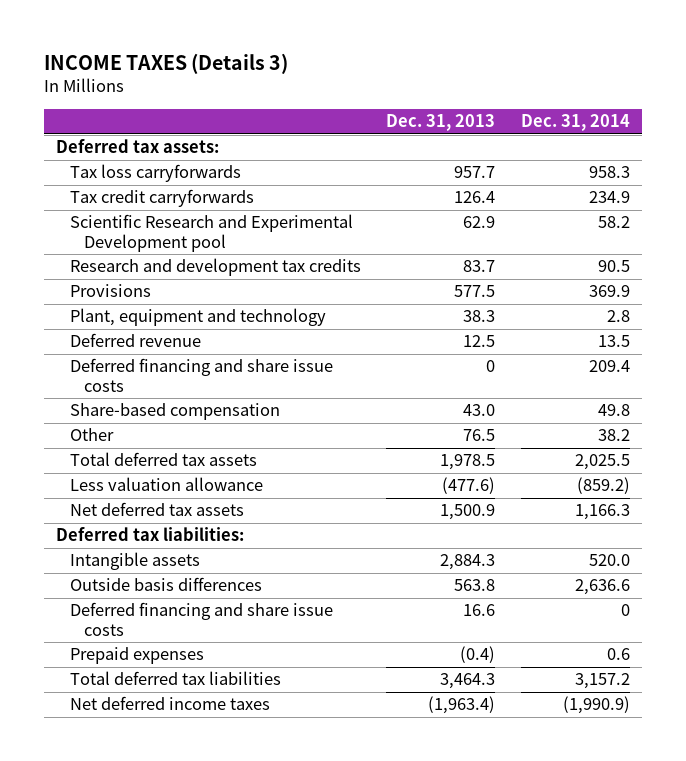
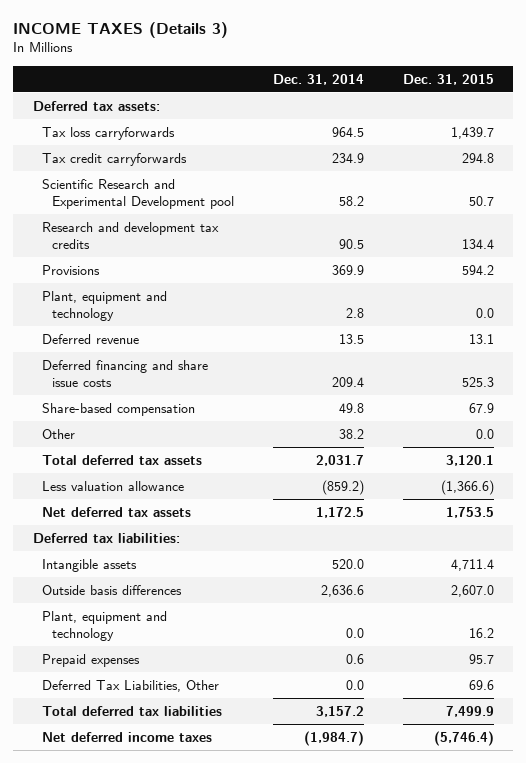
[386,114,496,132] Dec. 31, 2013 -> none
none -> [402,73,494,85] Dec. 31, 2015
[588,166,630,179] 958.3 -> [332,126,365,137] 964.5
[574,454,630,471] 2,025.5 -> [316,454,365,466] 2,031.7
[574,504,630,521] 1,166.3 -> [316,506,365,518] 1,172.5
[69,602,333,636] Deferred financing and share issue costs -> none
none -> [42,610,168,641] Plant, equipment and technology
none -> [42,679,220,692] Deferred Tax Liabilities, Other
[562,696,630,715] (1,990.9) -> [304,730,365,746] (1,984.7)

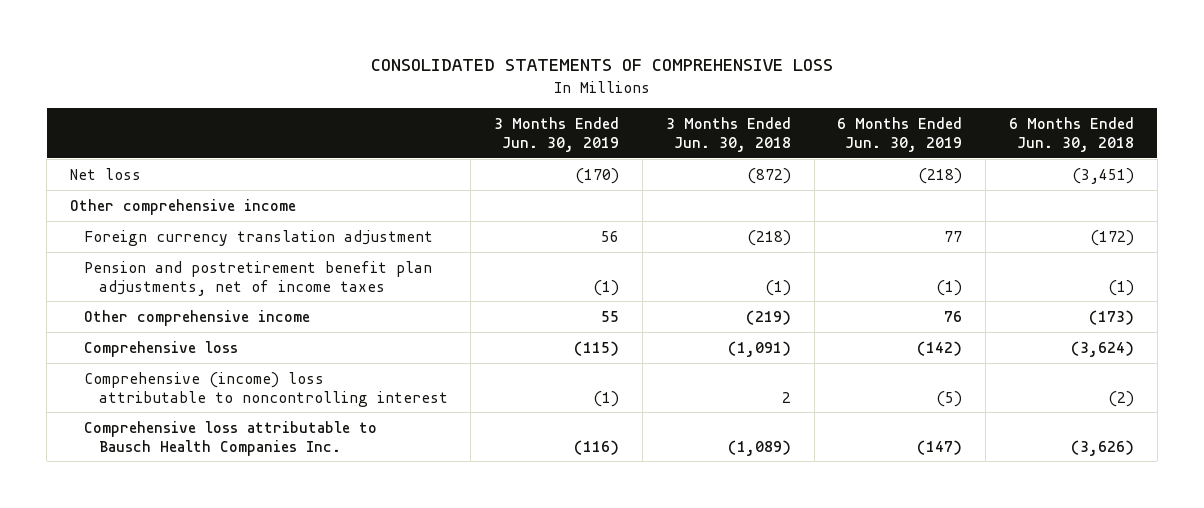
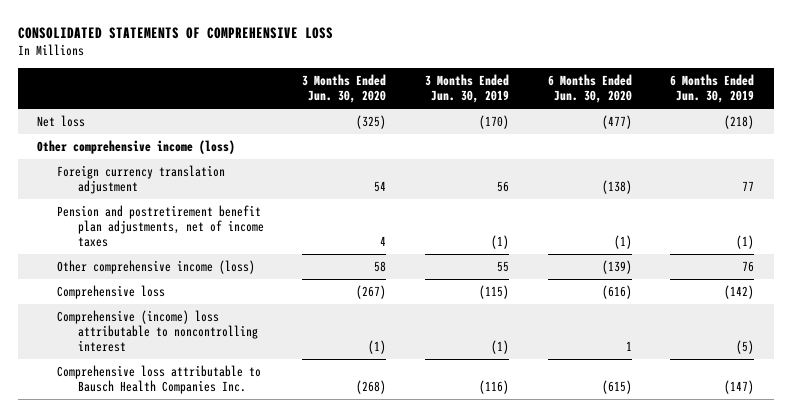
[665,117,791,152] 3 Months Ended Jun. 30, 2018 -> none
[1009,117,1135,152] 6 Months Ended Jun. 30, 2018 -> none
none -> [302,74,387,104] 3 Months Ended Jun. 30, 2020
none -> [547,74,632,104] 6 Months Ended Jun. 30, 2020
[70,198,297,215] Other comprehensive income -> [37,139,236,154] Other comprehensive income (loss)
[84,309,311,326] Other comprehensive income -> [57,259,256,274] Other comprehensive income (loss)

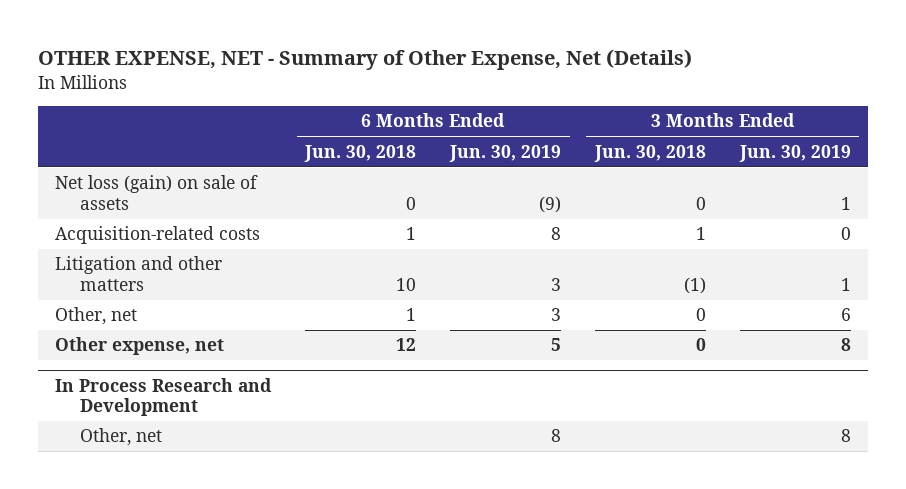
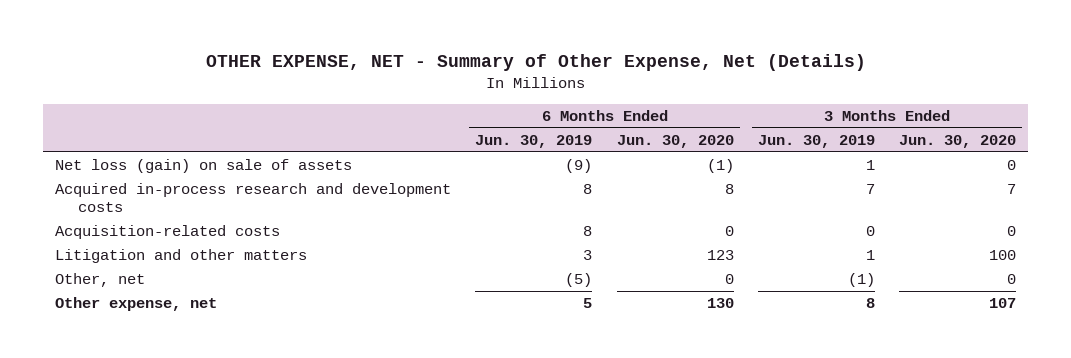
[304,144,417,162] Jun. 30, 2018 -> none
[593,144,706,162] Jun. 30, 2018 -> none
none -> [616,134,734,148] Jun. 30, 2020
none -> [898,134,1016,148] Jun. 30, 2020
none -> [55,183,452,213] Acquired in-process research and development costs
[551,308,562,322] 3 -> [565,273,593,288] (5)
[840,308,851,322] 6 -> [847,273,875,288] (1)
[55,377,273,417] In Process Research and Development -> none
[79,428,162,447] Other, net -> none

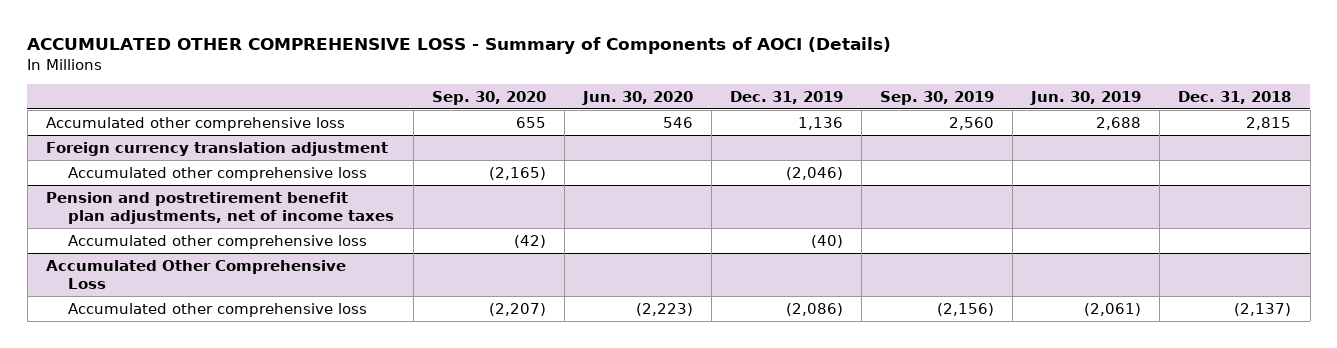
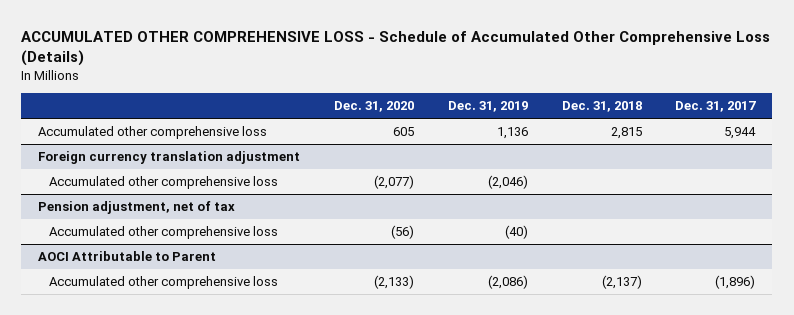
[27,36,892,54] ACCUMULATED OTHER COMPREHENSIVE LOSS - Summary of Components of AOCI (Details) -> [21,30,771,67] ACCUMULATED OTHER COMPREHENSIVE LOSS - Schedule of Accumulated Other Comprehensive Loss (Details)
[431,90,546,105] Sep. 30, 2020 -> none
[581,90,693,105] Jun. 30, 2020 -> none
[880,90,995,105] Sep. 30, 2019 -> none
[1030,90,1142,105] Jun. 30, 2019 -> none
none -> [333,101,414,113] Dec. 31, 2020
none -> [675,101,757,113] Dec. 31, 2017
[45,191,395,224] Pension and postretirement benefit plan adjustments, net of income taxes -> [38,201,236,215] Pension adjustment, net of tax
[45,259,346,289] Accumulated Other Comprehensive Loss -> [38,251,217,262] AOCI Attributable to Parent

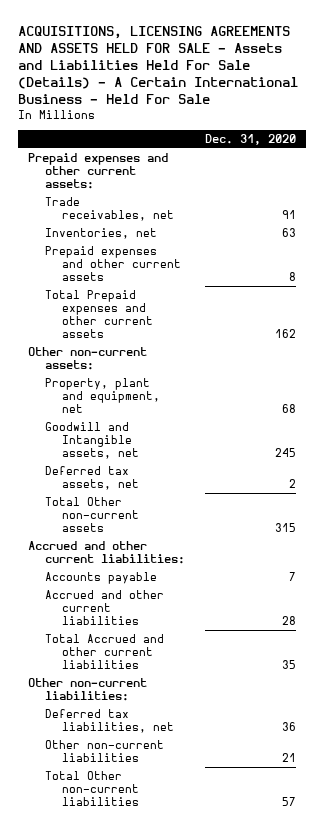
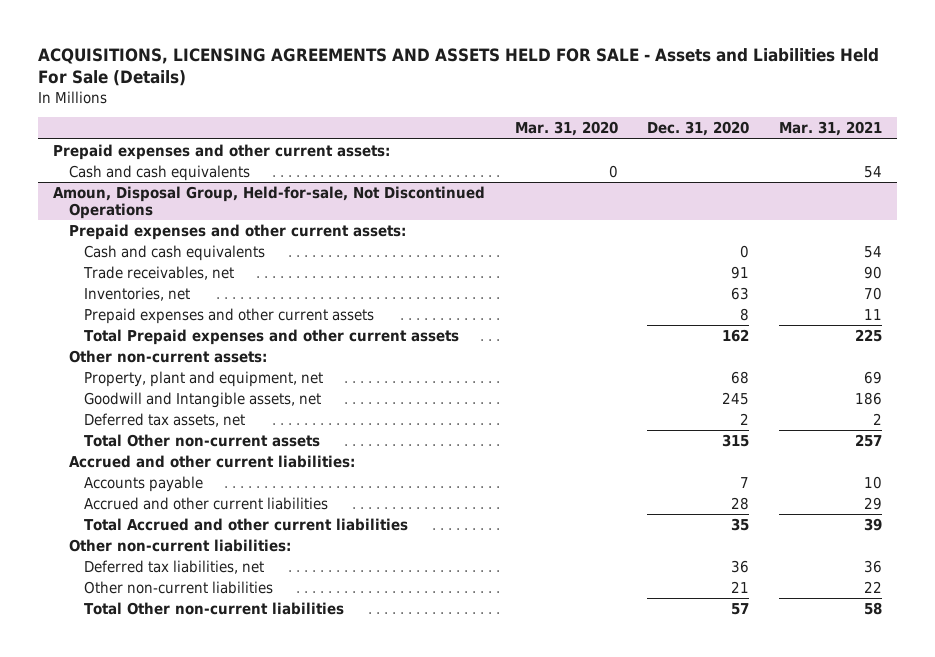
[18,25,299,104] ACQUISITIONS, LICENSING AGREEMENTS AND ASSETS HELD FOR SALE - Assets and Liabilities Held For Sale (Details) - A Certain International Business - Held For Sale -> [38,47,880,87] ACQUISITIONS, LICENSING AGREEMENTS AND ASSETS HELD FOR SALE - Assets and Liabilities Held For Sale (Details)
none -> [514,121,618,137] Mar. 31, 2020
none -> [779,121,883,137] Mar. 31, 2021
none -> [68,164,250,181] Cash and cash equivalents
none -> [53,185,486,220] Amoun, Disposal Group, Held-for-sale, Not Discontinued Operations
none -> [68,223,406,240] Prepaid expenses and other current assets:
none -> [84,244,266,261] Cash and cash equivalents

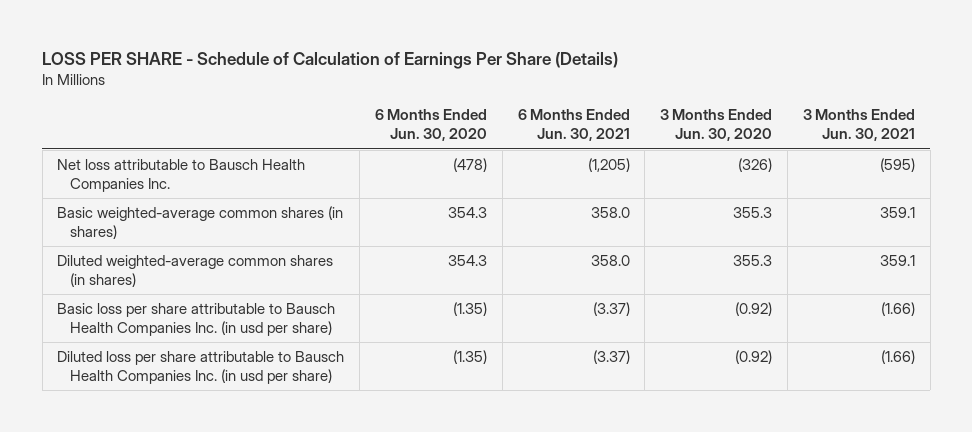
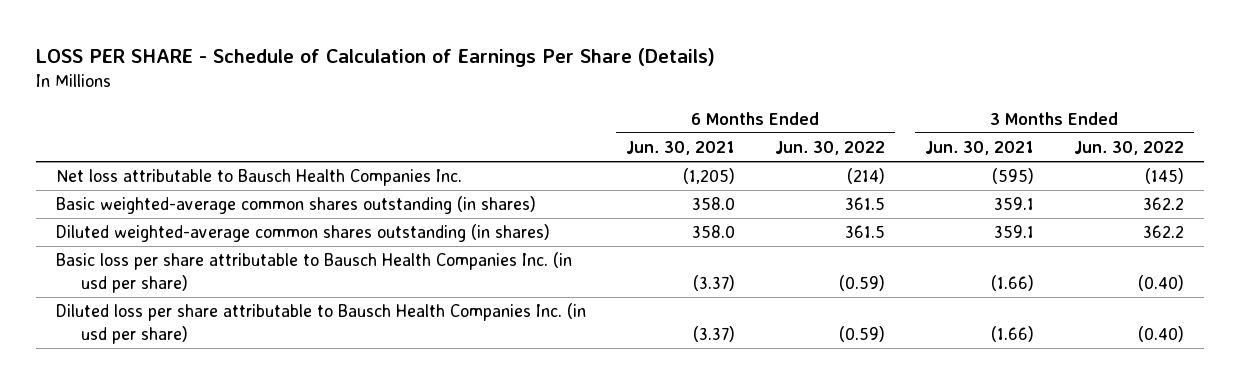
[375,109,488,142] 6 Months Ended Jun. 30, 2020 -> none
[660,109,773,142] 3 Months Ended Jun. 30, 2020 -> none
none -> [774,141,885,156] Jun. 30, 2022
none -> [1073,141,1184,156] Jun. 30, 2022
[57,206,344,240] Basic weighted-average common shares (in shares) -> [55,196,536,215] Basic weighted-average common shares outstanding (in shares)
[57,255,334,288] Diluted weighted-average common shares (in shares) -> [55,224,550,243] Diluted weighted-average common shares outstanding (in shares)

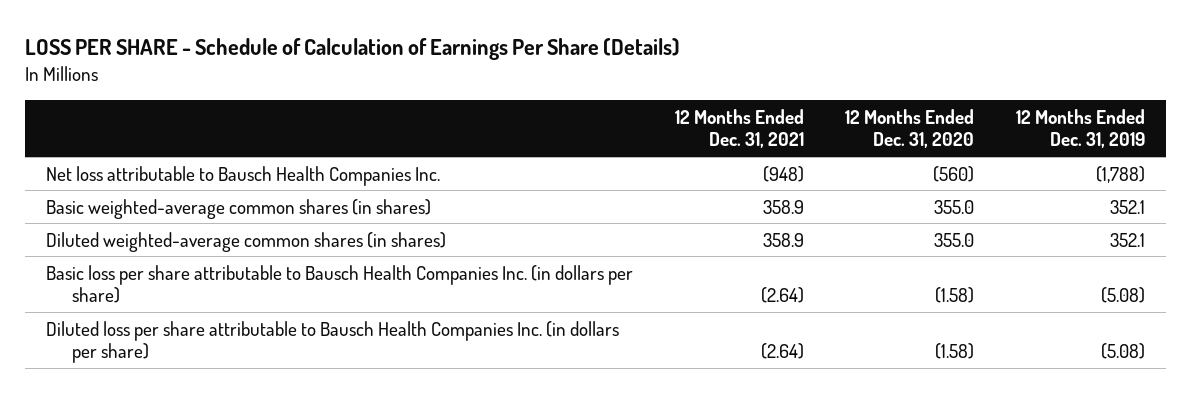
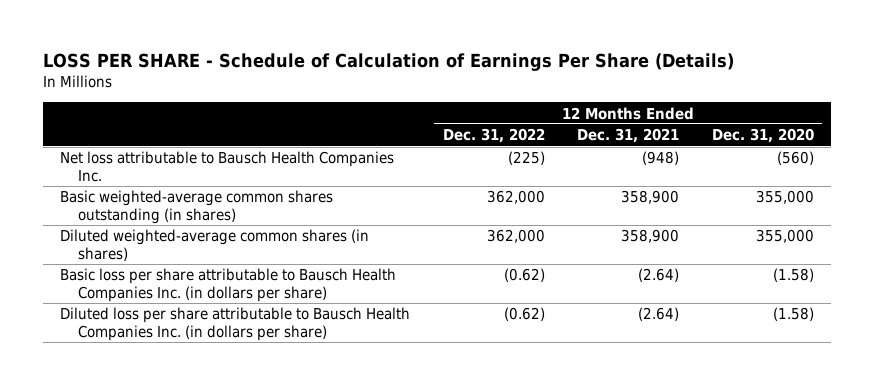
[1016,108,1146,149] 12 Months Ended Dec. 31, 2019 -> none
none -> [442,128,545,144] Dec. 31, 2022
[46,198,432,219] Basic weighted-average common shares (in shares) -> [59,190,333,224] Basic weighted-average common shares outstanding (in shares)
[762,199,804,214] 358.9 -> [621,190,680,205] 358,900
[934,199,975,214] 355.0 -> [756,190,815,205] 355,000
[762,232,804,247] 358.9 -> [621,229,680,244] 358,900
[934,232,975,247] 355.0 -> [756,229,815,244] 355,000

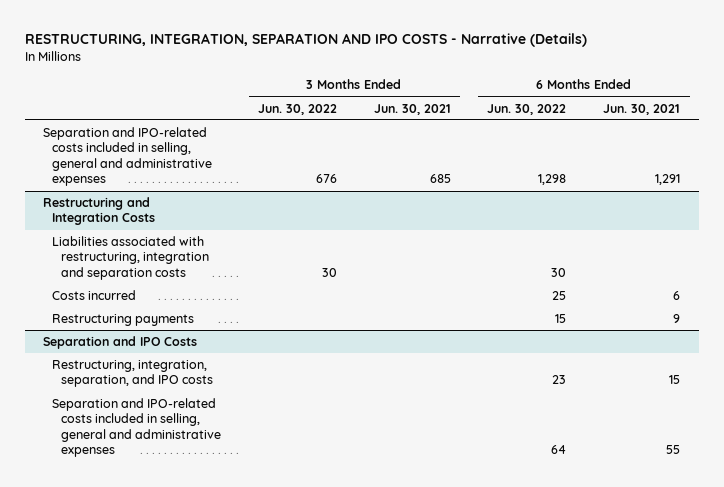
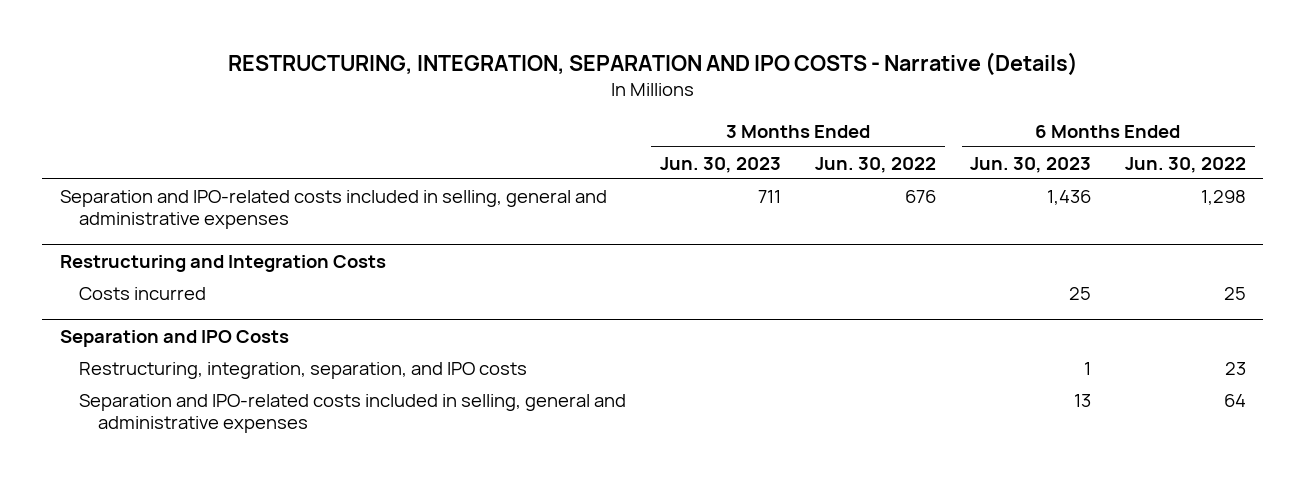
[373,103,451,115] Jun. 30, 2021 -> none
[603,103,681,115] Jun. 30, 2021 -> none
none -> [659,156,781,173] Jun. 30, 2023
none -> [970,156,1092,173] Jun. 30, 2023
[52,236,209,280] Liabilities associated with restructuring, integration and separation costs -> none
[52,314,195,327] Restructuring payments -> none

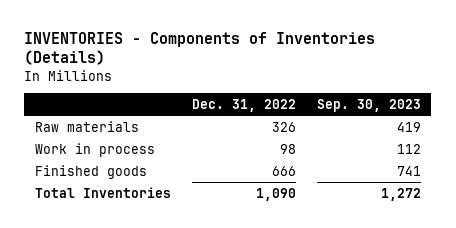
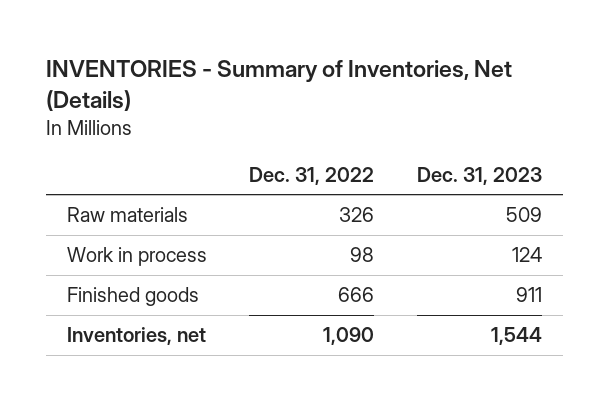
[24,31,376,66] INVENTORIES - Components of Inventories (Details) -> [45,59,512,111] INVENTORIES - Summary of Inventories, Net (Details)
[316,98,421,112] Sep. 30, 2023 -> none
none -> [416,166,542,185] Dec. 31, 2023
[34,186,171,198] Total Inventories -> none
none -> [66,327,206,346] Inventories, net

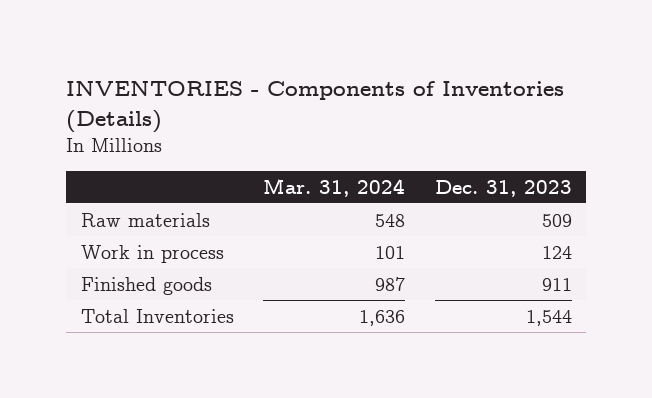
[45,59,512,111] INVENTORIES - Summary of Inventories, Net (Details) -> [65,80,564,133] INVENTORIES - Components of Inventories (Details)
[249,166,375,185] Dec. 31, 2022 -> none
none -> [263,177,406,197] Mar. 31, 2024
[66,327,206,346] Inventories, net -> [80,308,234,323] Total Inventories

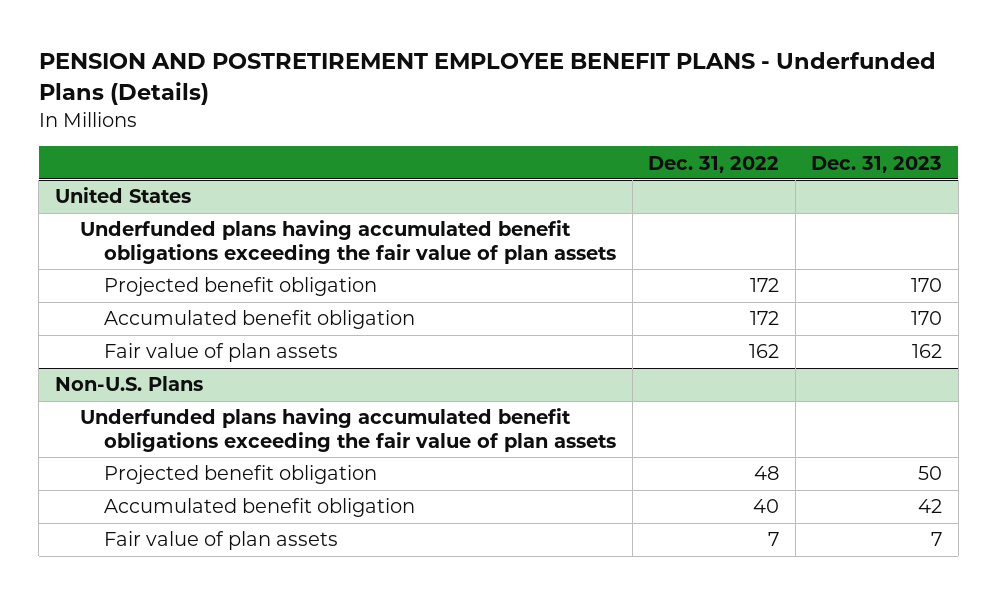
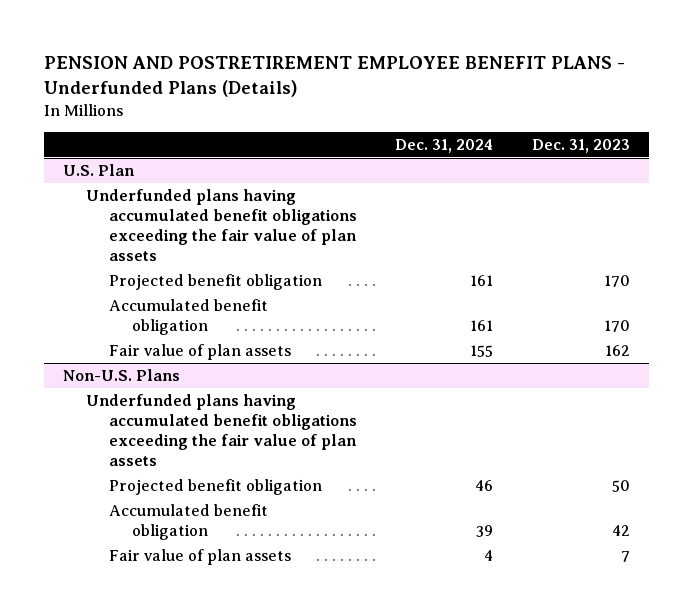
[648,155,780,173] Dec. 31, 2022 -> none
none -> [395,138,494,153] Dec. 31, 2024
[54,187,191,204] United States -> [63,163,136,176] U.S. Plan

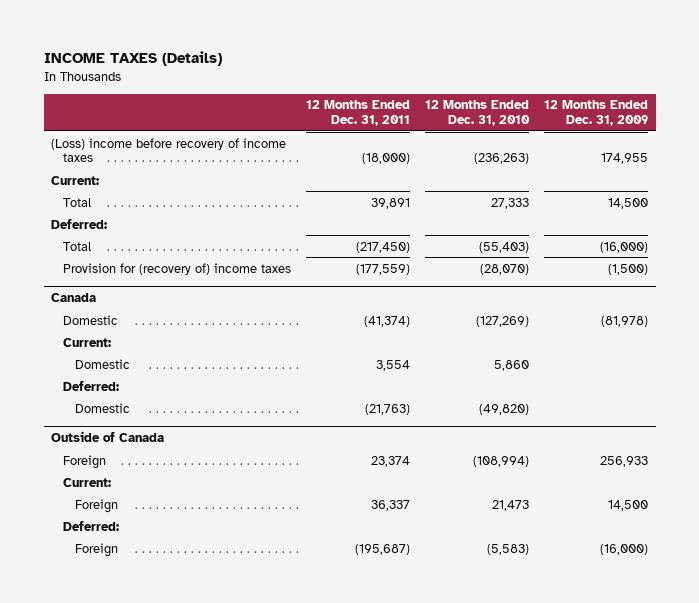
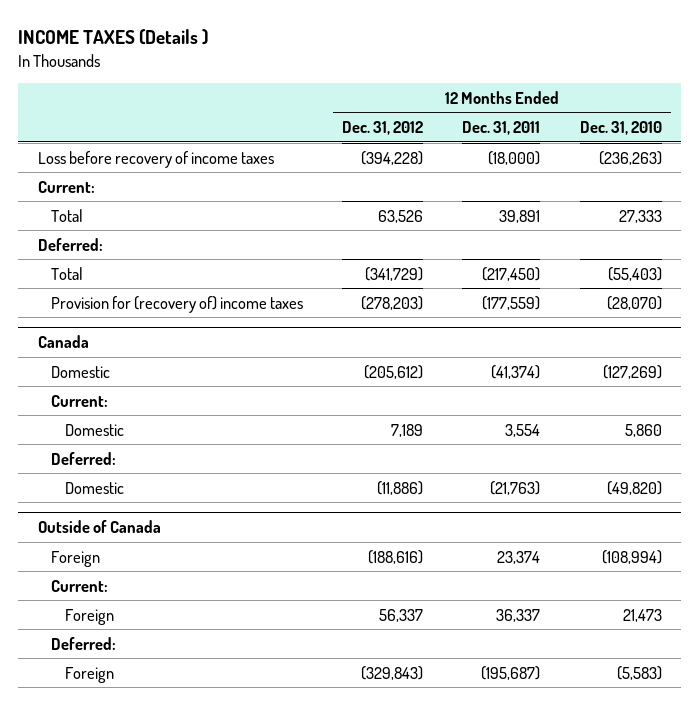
[43,51,222,67] INCOME TAXES (Details) -> [18,29,209,46] INCOME TAXES (Details )
[544,100,649,126] 12 Months Ended Dec. 31, 2009 -> none
none -> [342,121,424,136] Dec. 31, 2012
[51,137,287,163] (Loss) income before recovery of income taxes -> [37,150,274,168] Loss before recovery of income taxes

